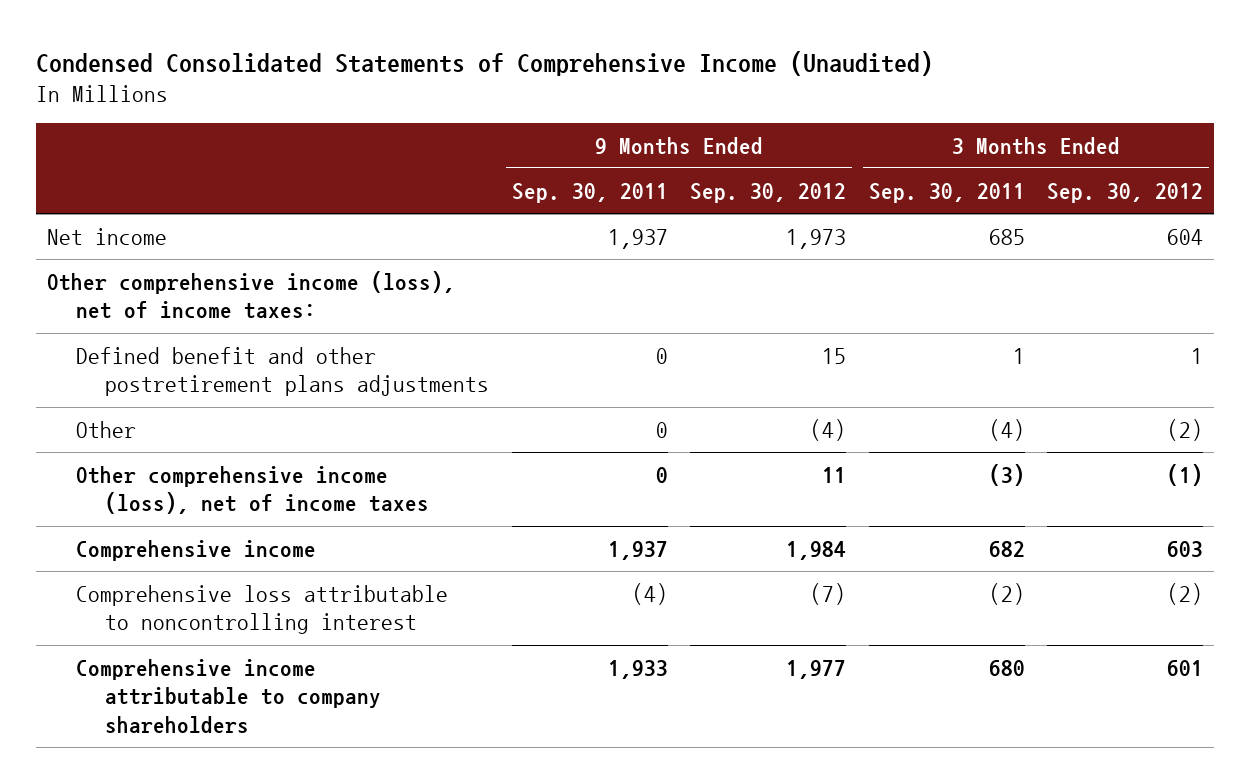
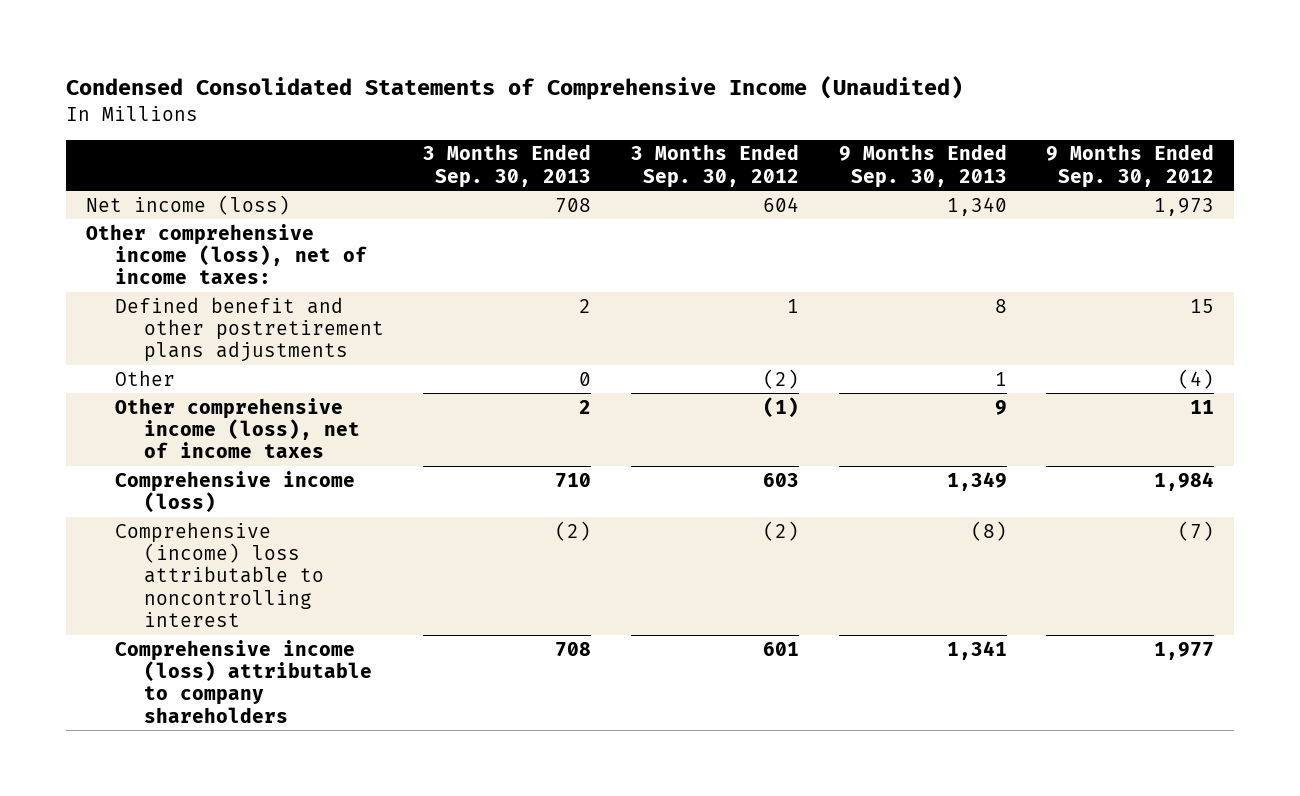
[511,182,668,203] Sep. 30, 2011 -> none
[868,182,1025,203] Sep. 30, 2011 -> none
none -> [423,144,592,188] 3 Months Ended Sep. 30, 2013
none -> [838,144,1007,188] 9 Months Ended Sep. 30, 2013
[47,227,168,245] Net income -> [85,194,290,215] Net income (loss)
[76,539,317,561] Comprehensive income -> [114,470,355,514] Comprehensive income (loss)
[76,584,449,635] Comprehensive loss attributable to noncontrolling interest -> [114,521,324,628] Comprehensive (income) loss attributable to noncontrolling interest
[76,658,382,733] Comprehensive income attributable to company shareholders -> [114,639,372,723] Comprehensive income (loss) attributable to company shareholders

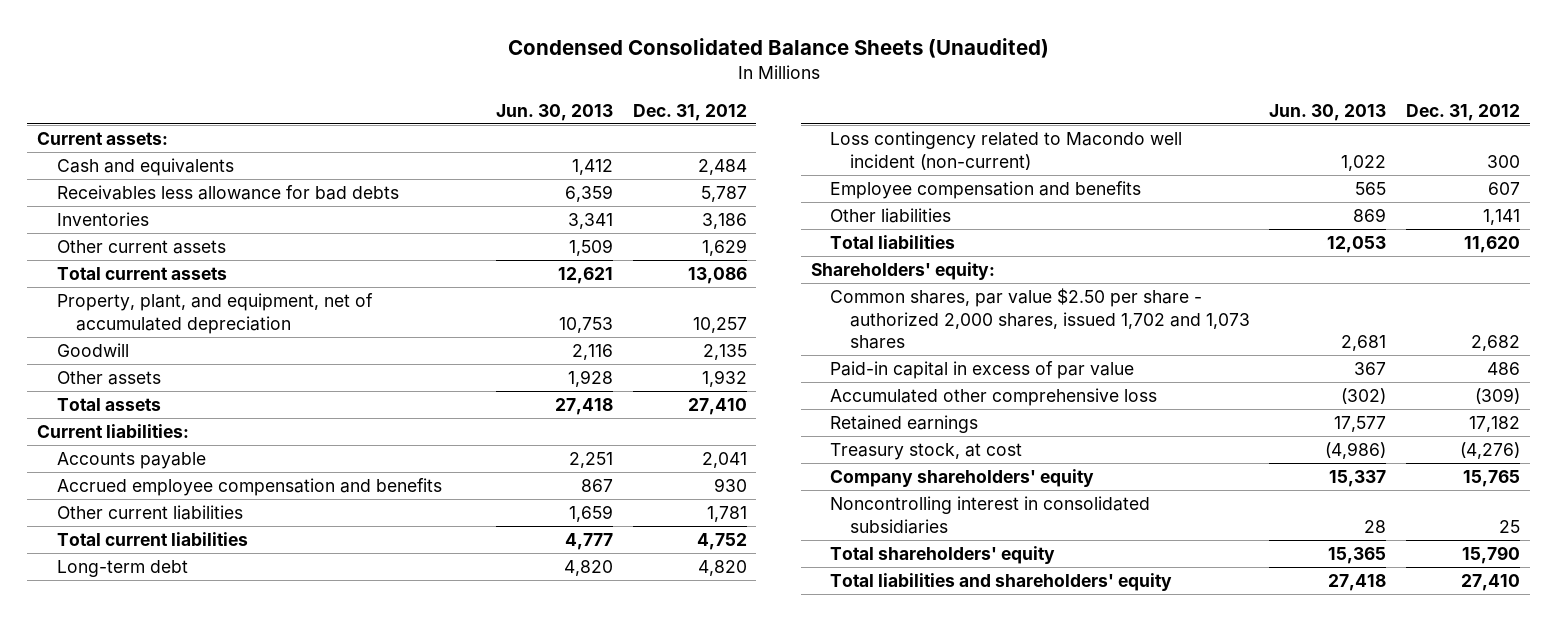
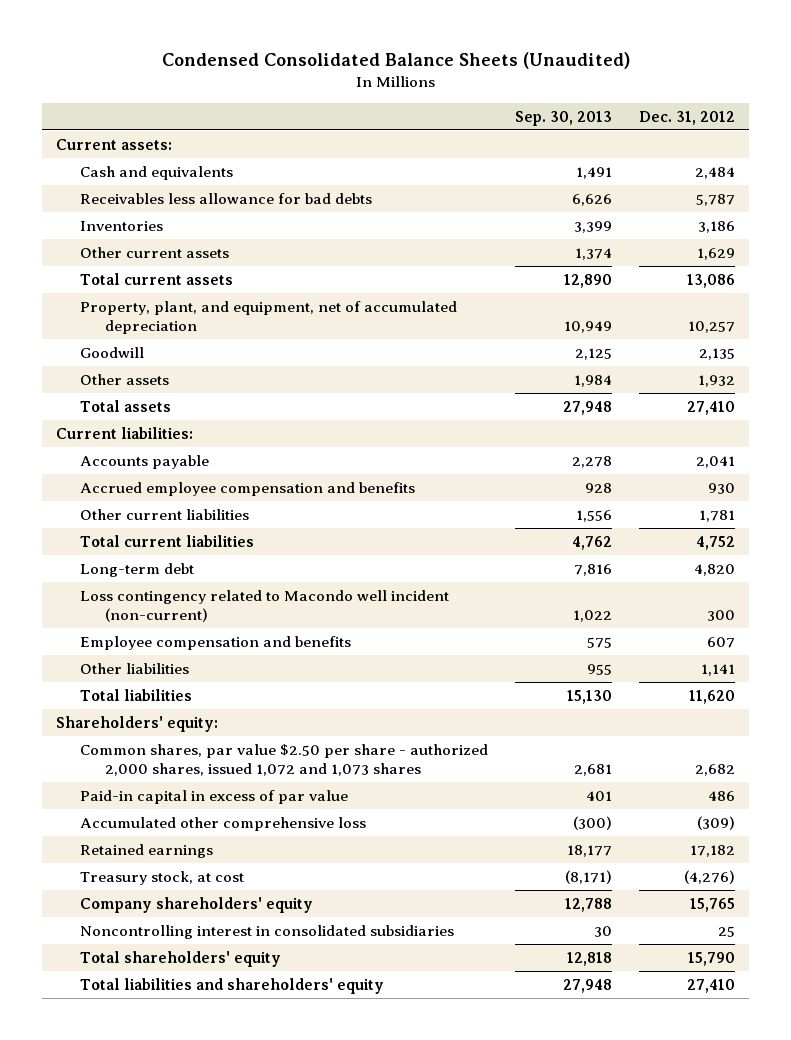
[495,103,613,121] Jun. 30, 2013 -> none
none -> [515,110,613,126] Sep. 30, 2013
[830,288,1250,350] Common shares, par value $2.50 per share - authorized 2,000 shares, issued 1,702 and 1,073 shares -> [80,743,489,777] Common shares, par value $2.50 per share - authorized 2,000 shares, issued 1,072 and 1,073 shares

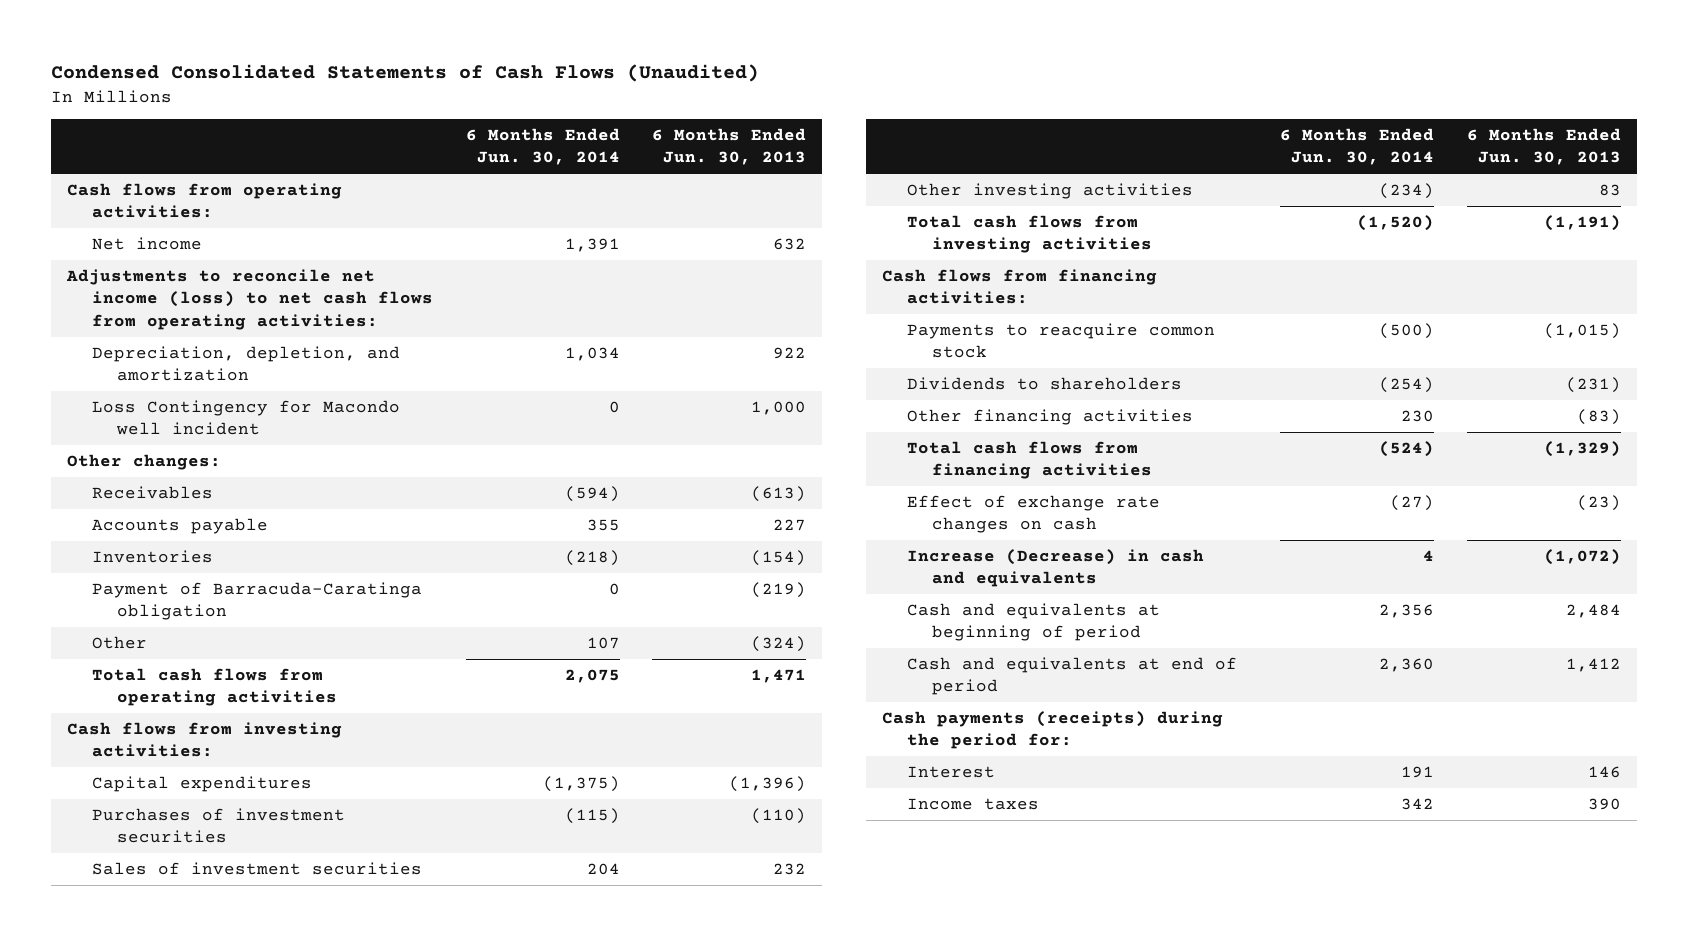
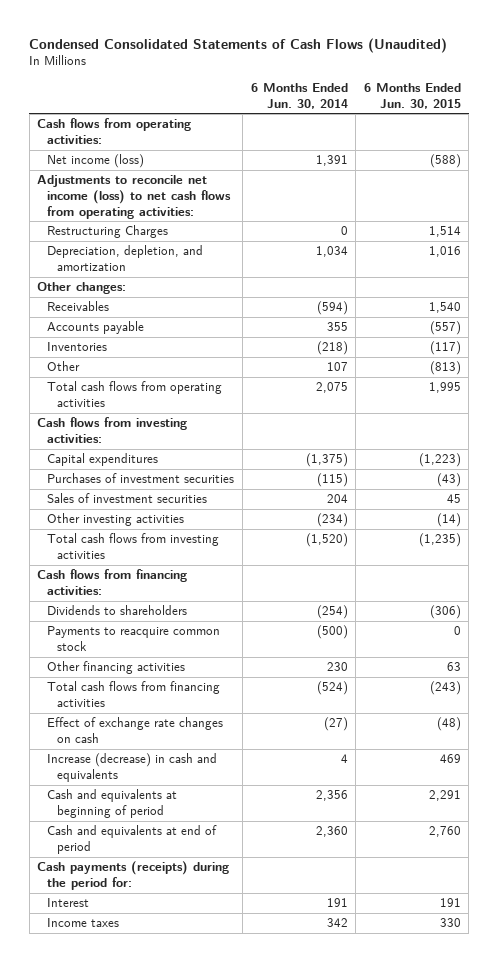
[652,128,807,166] 6 Months Ended Jun. 30, 2013 -> none
none -> [363,83,461,109] 6 Months Ended Jun. 30, 2015
[92,237,203,251] Net income -> [47,154,145,169] Net income (loss)
none -> [47,225,169,239] Restructuring Charges
[92,400,401,436] Loss Contingency for Macondo well incident -> none
[92,582,423,621] Payment of Barracuda-Caratinga obligation -> none
[907,323,1216,359] Payments to reacquire common stock -> [47,626,221,652] Payments to reacquire common stock
[907,549,1205,588] Increase (Decrease) in cash and equivalents -> [47,753,218,783] Increase (decrease) in cash and equivalents

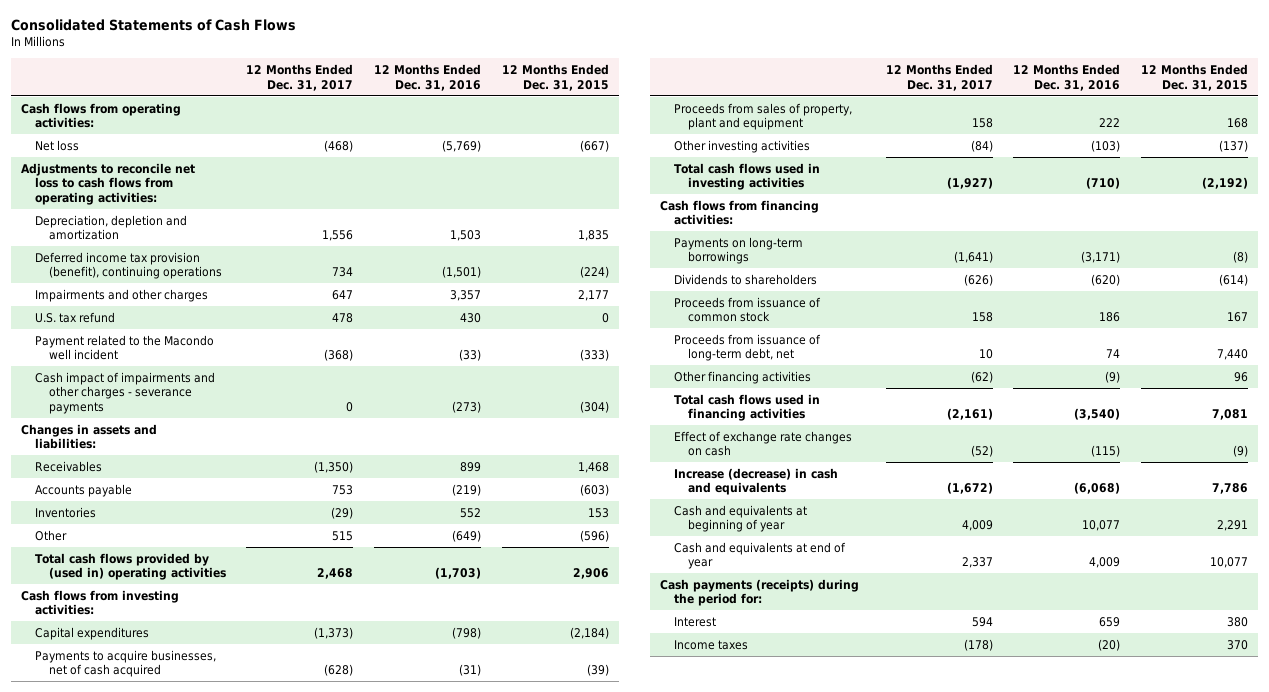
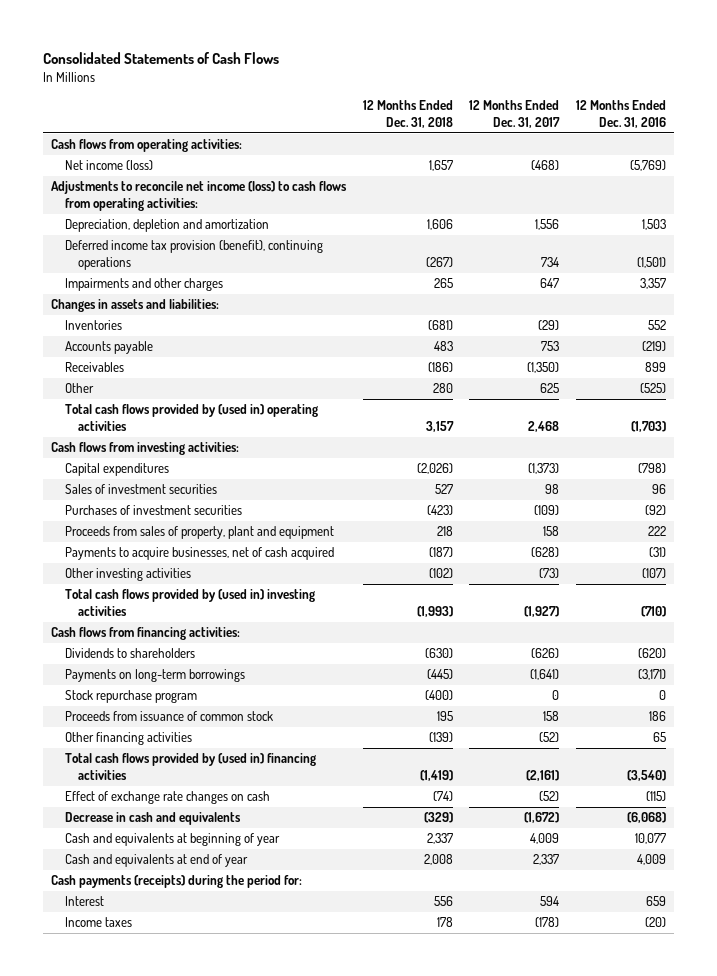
[501,64,609,91] 12 Months Ended Dec. 31, 2015 -> none
none -> [362,99,453,129] 12 Months Ended Dec. 31, 2018
[34,139,79,151] Net loss -> [64,160,153,171] Net income (loss)
[21,162,196,206] Adjustments to reconcile net loss to cash flows from operating activities: -> [51,181,348,212] Adjustments to reconcile net income (loss) to cash flows from operating activities:
[34,311,115,323] U.S. tax refund -> none
[34,334,214,361] Payment related to the Macondo well incident -> none
[34,371,215,415] Cash impact of impairments and other charges - severance payments -> none
[34,483,132,497] Accounts payable -> [64,341,153,355] Accounts payable
[34,460,102,472] Receivables -> [64,362,124,373] Receivables
[332,530,354,541] 515 -> [540,383,560,394] 625
[452,529,482,542] (649) -> [639,383,666,394] (525)
none -> [64,484,217,495] Sales of investment securities
none -> [64,505,242,516] Purchases of investment securities
[34,649,216,678] Payments to acquire businesses, net of cash acquired -> [64,547,334,561] Payments to acquire businesses, net of cash acquired
[970,139,993,152] (84) -> [539,568,560,579] (73)
[1091,139,1121,152] (103) -> [641,568,666,579] (107)
[673,162,820,191] Total cash flows used in investing activities -> [64,589,315,617] Total cash flows provided by (used in) investing activities
[673,236,803,265] Payments on long-term borrowings -> [64,669,245,683] Payments on long-term borrowings
none -> [64,690,197,704] Stock repurchase program
[673,333,821,362] Proceeds from issuance of long-term debt, net -> none
[970,370,993,383] (62) -> [539,732,560,743] (52)
[1105,370,1121,383] (9) -> [652,732,666,743] 65
[673,393,820,422] Total cash flows used in financing activities -> [64,753,316,781] Total cash flows provided by (used in) financing activities
[673,467,838,496] Increase (decrease) in cash and equivalents -> [64,812,241,826] Decrease in cash and equivalents

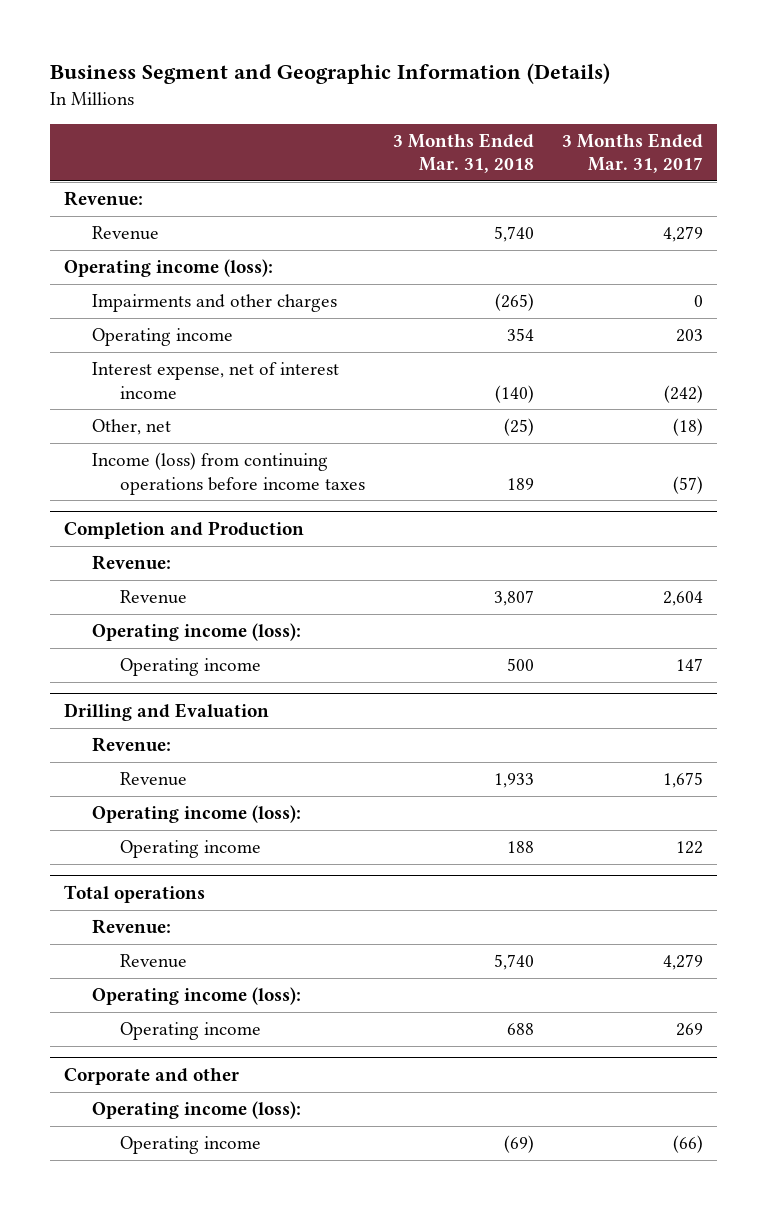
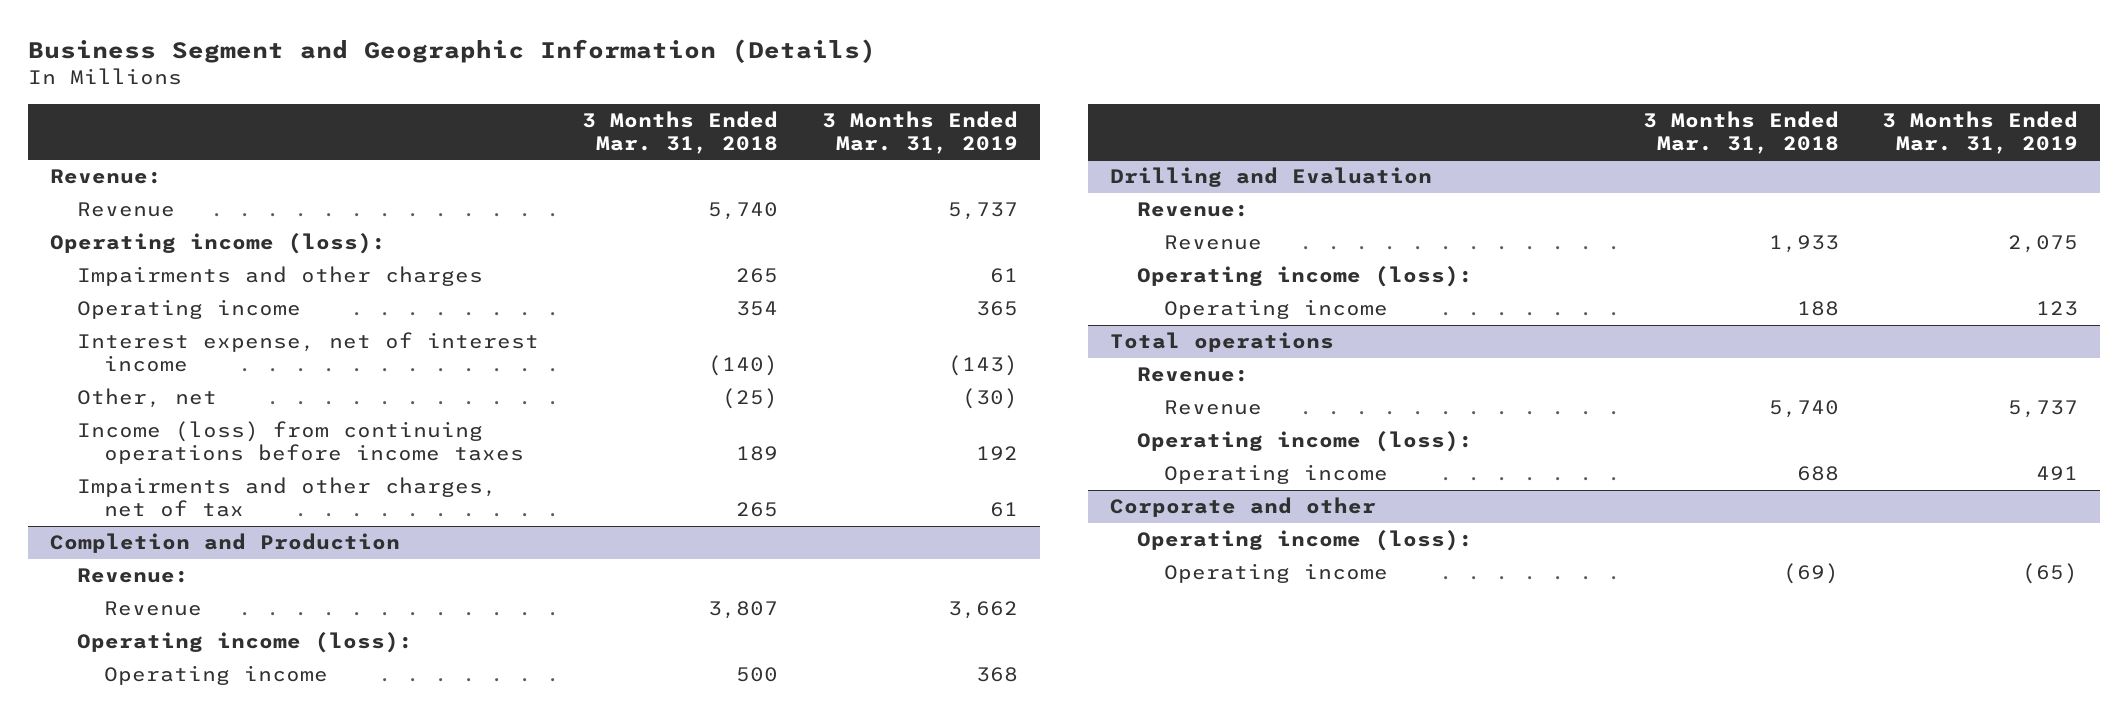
[561,132,703,174] 3 Months Ended Mar. 31, 2017 -> none
none -> [821,110,1018,154] 3 Months Ended Mar. 31, 2019
[494,293,534,312] (265) -> [736,268,779,284] 265
none -> [76,477,497,517] Impairments and other charges, net of tax

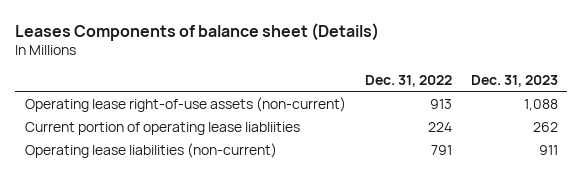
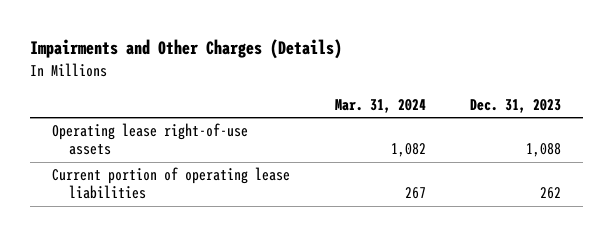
[15,22,380,41] Leases Components of balance sheet (Details) -> [30,39,343,60] Impairments and Other Charges (Details)
[364,75,452,88] Dec. 31, 2022 -> none
none -> [334,98,426,113] Mar. 31, 2024
[24,143,277,159] Operating lease liabilities (non-current) -> none
[24,97,346,113] Operating lease right-of-use assets (non-current) -> [52,123,249,156] Operating lease right-of-use assets
[24,122,300,136] Current portion of operating lease liabliities -> [52,167,291,200] Current portion of operating lease liabilities

